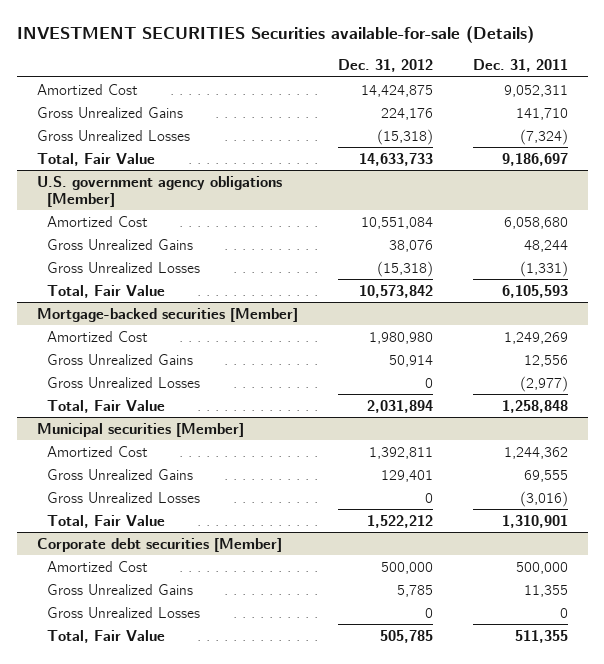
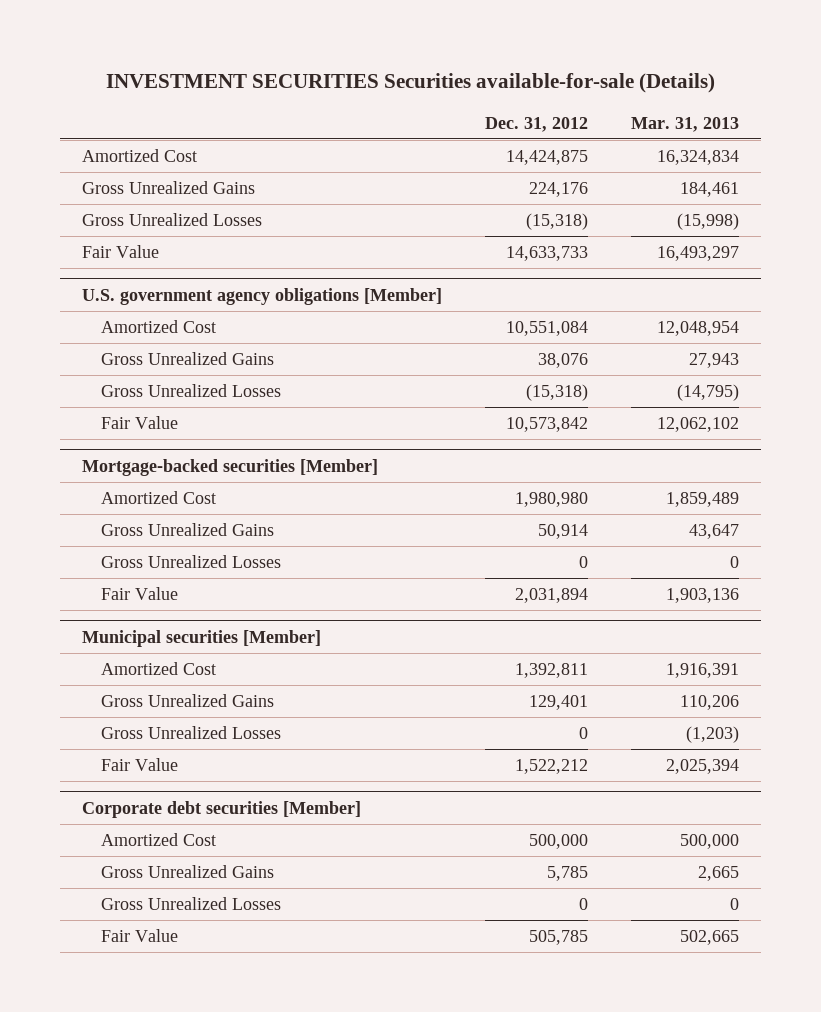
[472,59,568,73] Dec. 31, 2011 -> none
none -> [631,116,740,132] Mar. 31, 2013
[36,152,155,166] Total, Fair Value -> [81,244,159,258] Fair Value
[47,284,166,298] Total, Fair Value -> [100,415,178,429] Fair Value
[47,399,166,413] Total, Fair Value -> [100,586,178,600] Fair Value
[47,514,166,528] Total, Fair Value -> [100,757,178,771] Fair Value
[47,629,166,643] Total, Fair Value -> [100,928,178,942] Fair Value

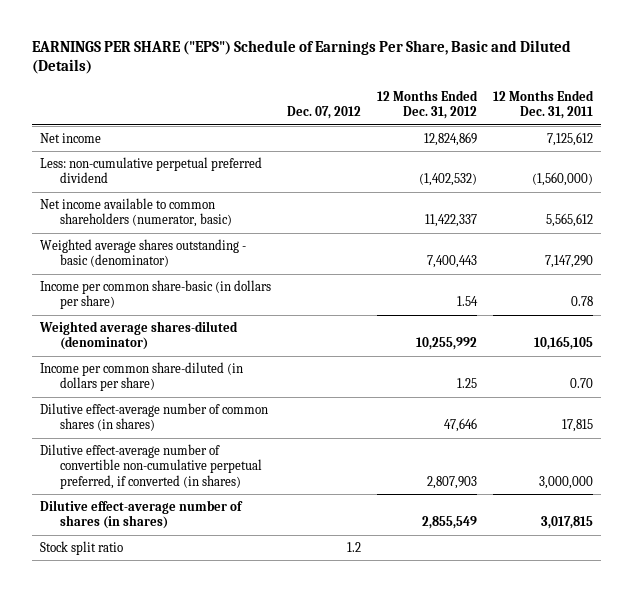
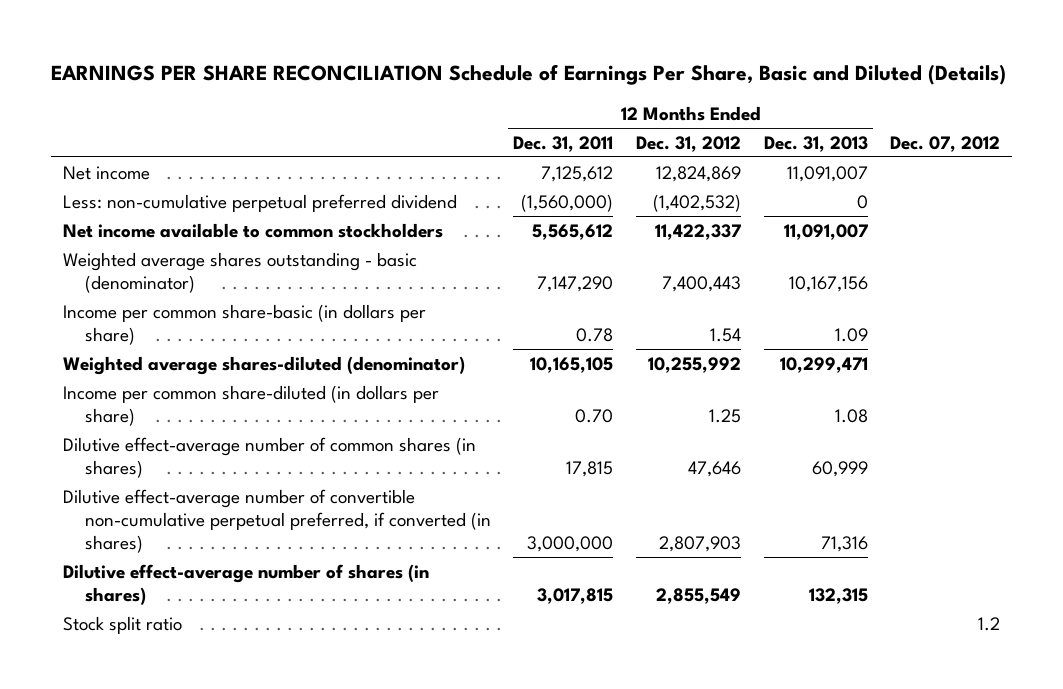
[32,39,572,75] EARNINGS PER SHARE ("EPS") Schedule of Earnings Per Share, Basic and Diluted (Details) -> [51,64,1007,86] EARNINGS PER SHARE RECONCILIATION Schedule of Earnings Per Share, Basic and Diluted (Details)
none -> [763,135,868,152] Dec. 31, 2013
[40,197,233,228] Net income available to common shareholders (numerator, basic) -> [62,222,443,238] Net income available to common stockholders

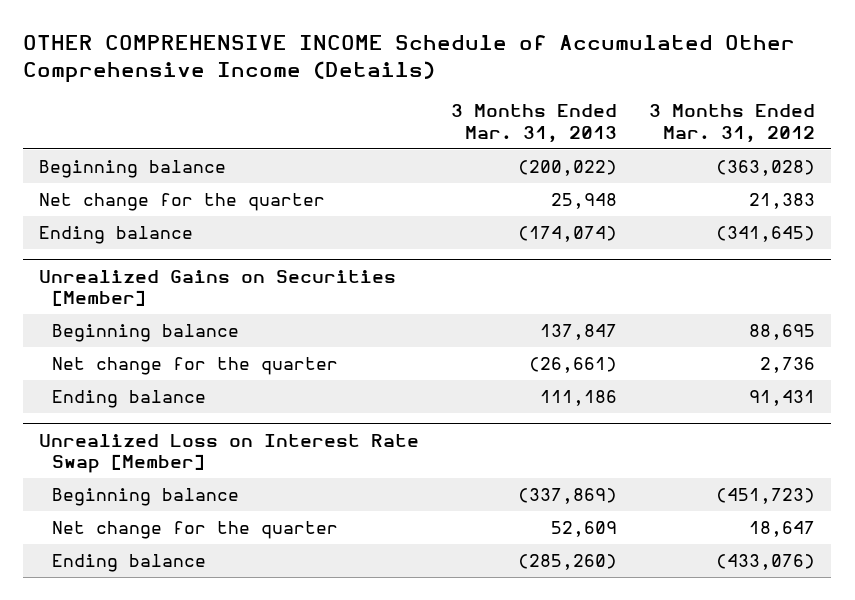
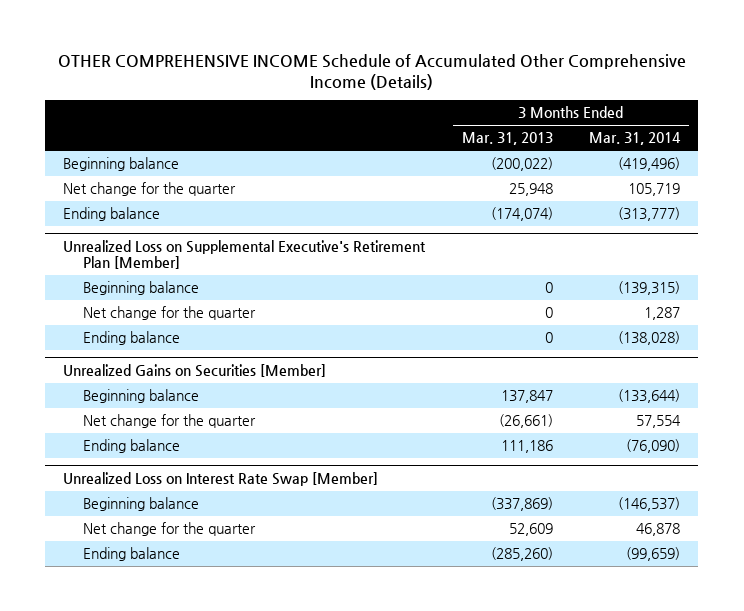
[649,104,816,143] 3 Months Ended Mar. 31, 2012 -> none
none -> [589,132,682,146] Mar. 31, 2014
none -> [63,240,427,269] Unrealized Loss on Supplemental Executive's Retirement Plan [Member]
none -> [82,281,199,296] Beginning balance
none -> [82,306,256,321] Net change for the quarter
none -> [82,331,180,346] Ending balance

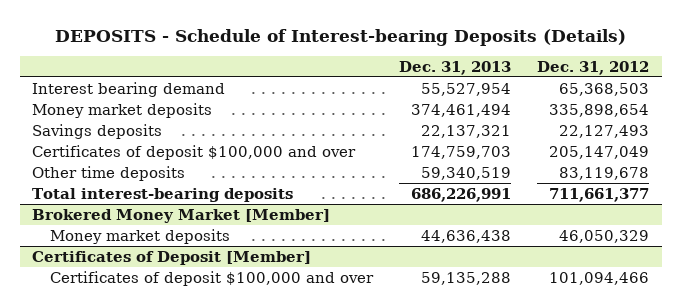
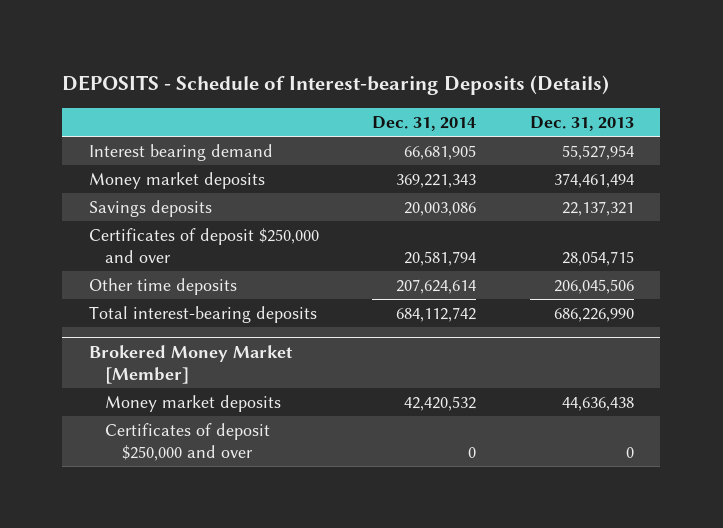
[536,60,649,75] Dec. 31, 2012 -> none
none -> [372,116,477,132] Dec. 31, 2014
[32,144,357,160] Certificates of deposit $100,000 and over -> [89,227,320,263] Certificates of deposit $250,000 and over
[410,145,511,159] 174,759,703 -> [561,250,634,266] 28,054,715
[420,166,511,180] 59,340,519 -> [553,278,634,294] 206,045,506
[410,187,511,202] 686,226,991 -> [553,307,634,322] 686,226,990
[32,250,312,265] Certificates of Deposit [Member] -> none
[50,270,375,286] Certificates of deposit $100,000 and over -> [105,422,271,461] Certificates of deposit $250,000 and over
[420,271,511,285] 59,135,288 -> [625,446,634,458] 0

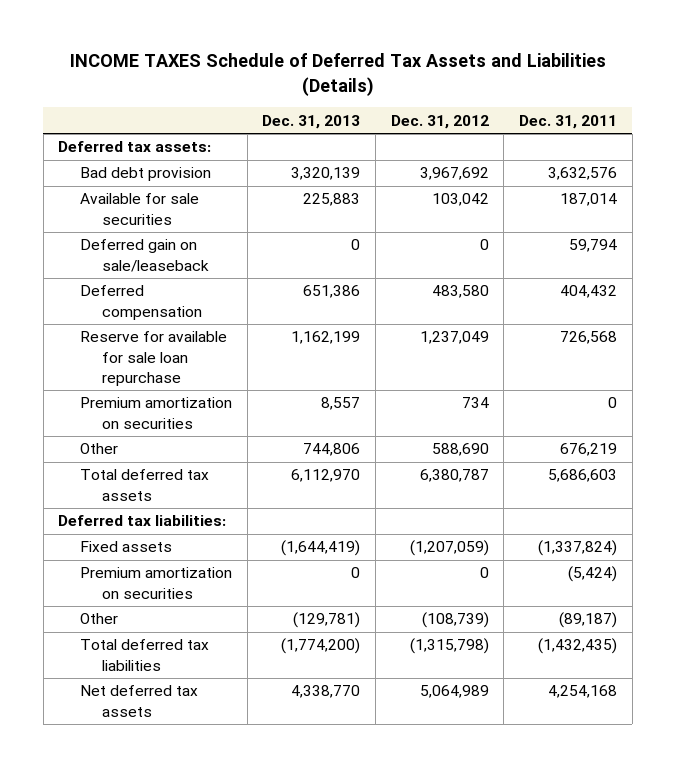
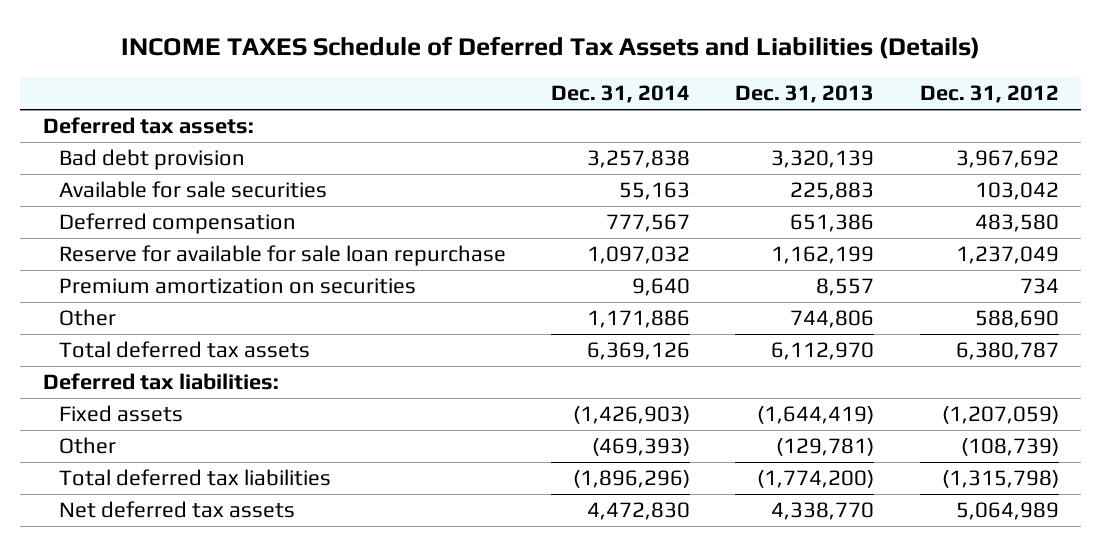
[519,114,618,129] Dec. 31, 2011 -> none
none -> [551,85,691,104] Dec. 31, 2014
[79,239,209,272] Deferred gain on sale/leaseback -> none
[79,567,232,599] Premium amortization on securities -> none

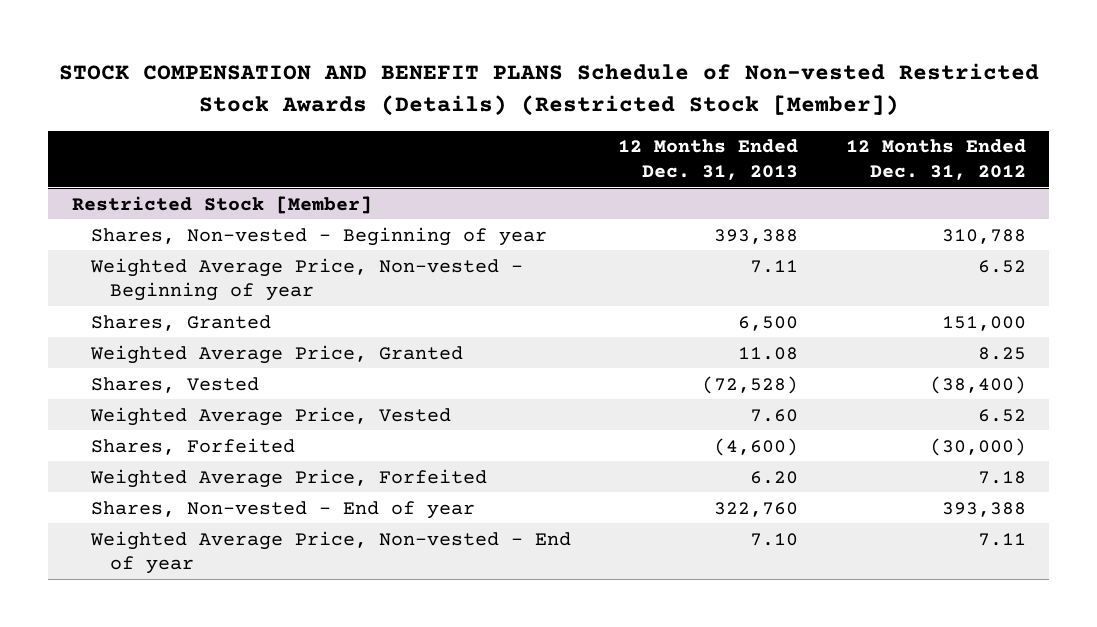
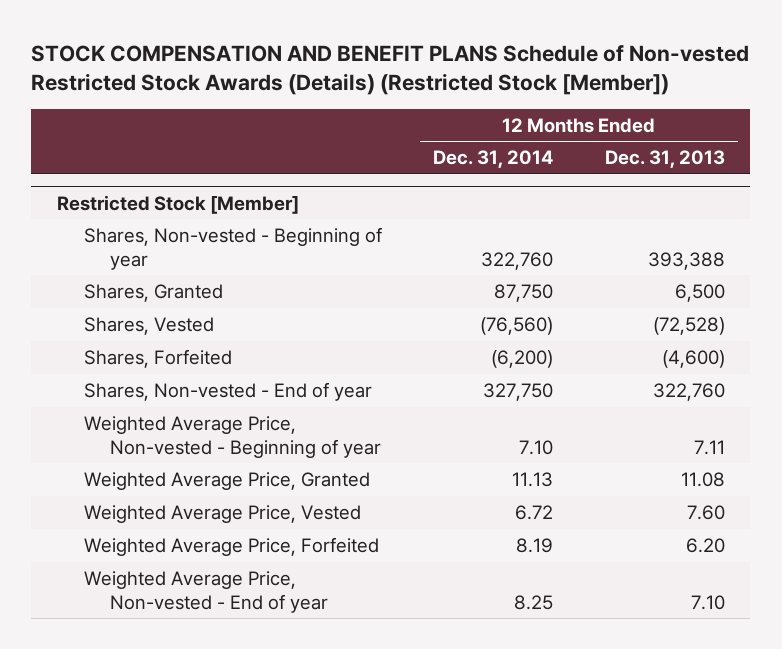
[845,139,1026,181] 12 Months Ended Dec. 31, 2012 -> none
none -> [433,150,554,169] Dec. 31, 2014
[89,257,523,302] Weighted Average Price, Non-vested - Beginning of year -> [83,415,382,458] Weighted Average Price, Non-vested - Beginning of year
[89,344,463,364] Weighted Average Price, Granted -> [83,471,370,490] Weighted Average Price, Granted
[89,406,451,426] Weighted Average Price, Vested -> [83,504,361,523] Weighted Average Price, Vested
[89,468,487,488] Weighted Average Price, Forfeited -> [83,536,379,556] Weighted Average Price, Forfeited

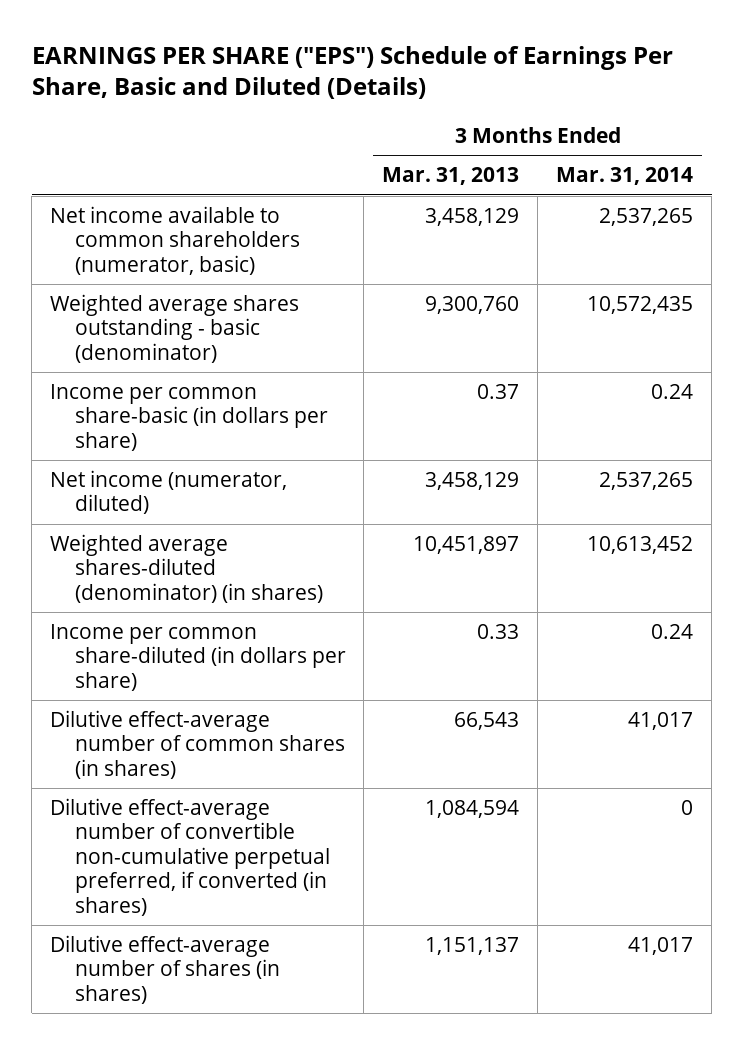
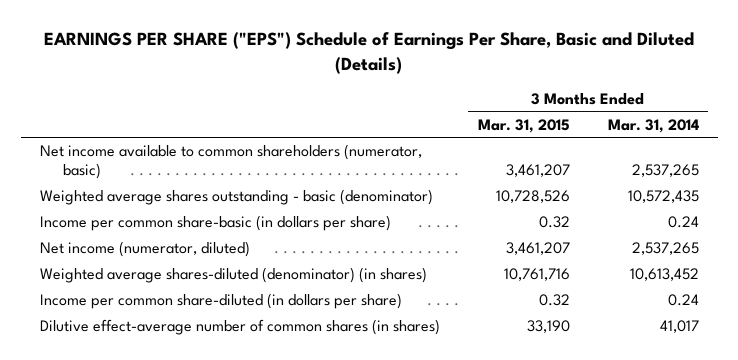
[382,167,520,186] Mar. 31, 2013 -> none
none -> [477,118,570,133] Mar. 31, 2015
[50,797,330,916] Dilutive effect-average number of convertible non-cumulative perpetual preferred, if converted (in shares) -> none
[50,934,280,1004] Dilutive effect-average number of shares (in shares) -> none

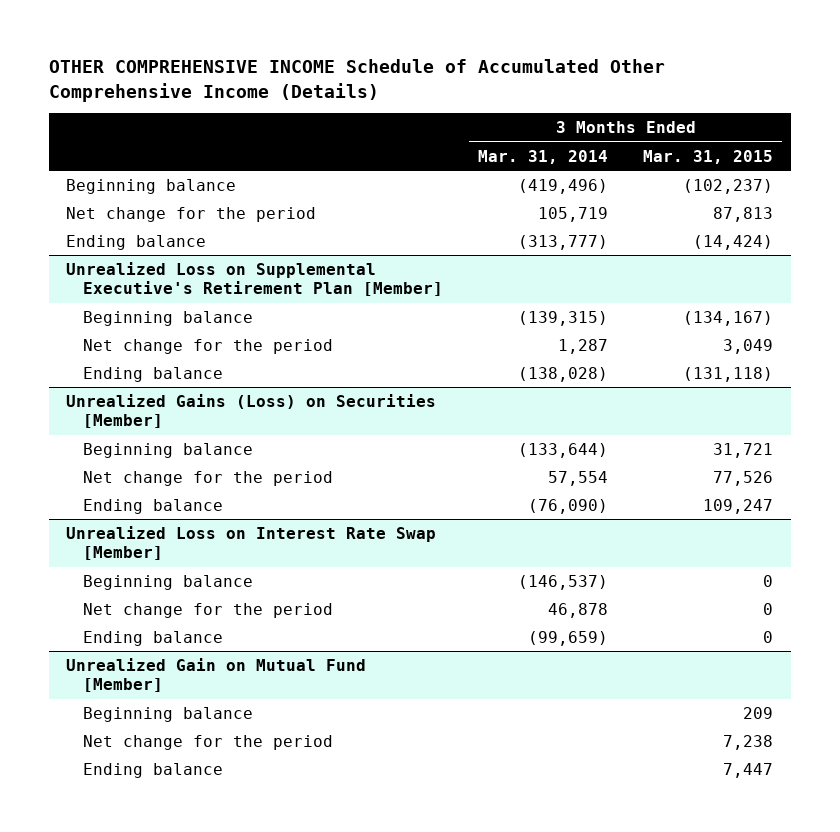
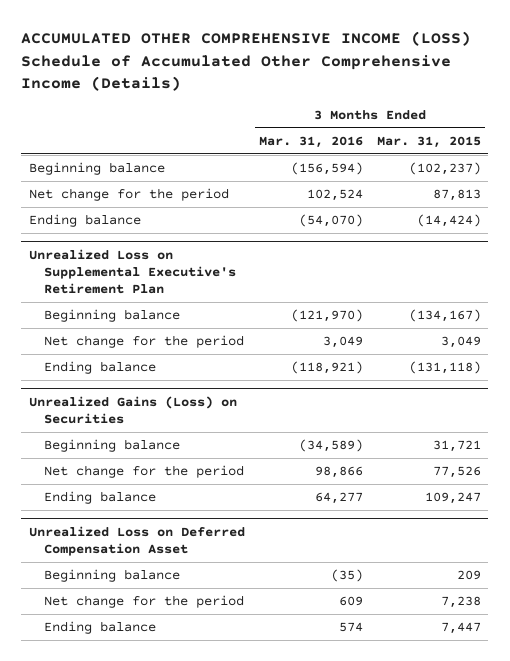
[48,59,665,102] OTHER COMPREHENSIVE INCOME Schedule of Accumulated Other Comprehensive Income (Details) -> [21,31,472,91] ACCUMULATED OTHER COMPREHENSIVE INCOME (LOSS) Schedule of Accumulated Other Comprehensive Income (Details)
[478,149,609,164] Mar. 31, 2014 -> none
none -> [258,135,363,148] Mar. 31, 2016
[66,261,443,297] Unrealized Loss on Supplemental Executive's Retirement Plan [Member] -> [28,248,236,295] Unrealized Loss on Supplemental Executive's Retirement Plan
[66,393,437,429] Unrealized Gains (Loss) on Securities [Member] -> [28,395,237,425] Unrealized Gains (Loss) on Securities
[66,525,437,561] Unrealized Loss on Interest Rate Swap [Member] -> none
[82,574,253,590] Beginning balance -> none
[82,602,333,618] Net change for the period -> none
[82,630,223,646] Ending balance -> none
[66,657,367,693] Unrealized Gain on Mutual Fund [Member] -> none
none -> [28,525,245,557] Unrealized Loss on Deferred Compensation Asset

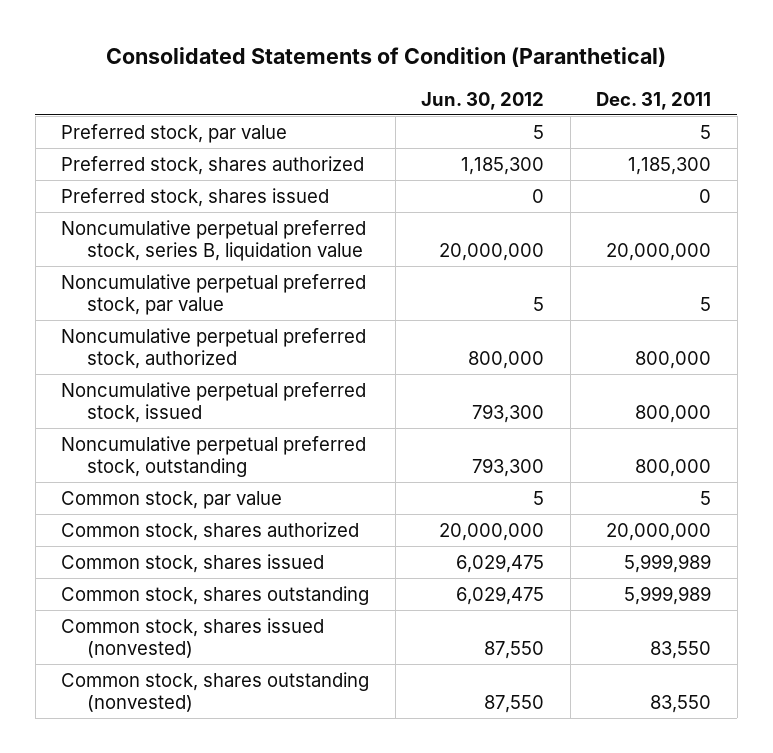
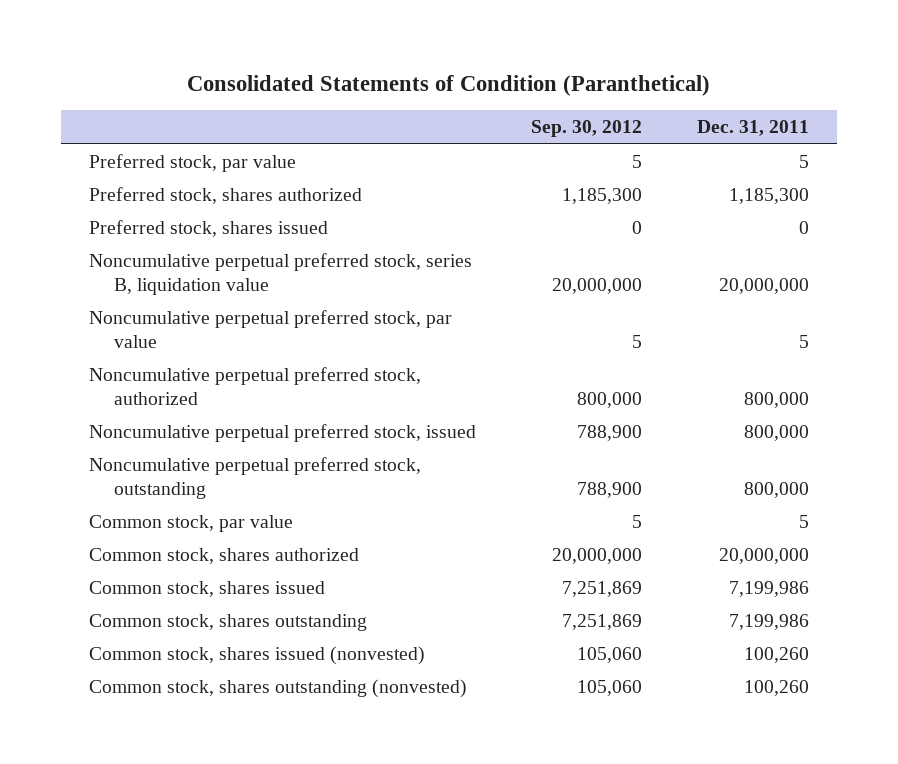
[421,91,545,110] Jun. 30, 2012 -> none
none -> [530,120,642,138] Sep. 30, 2012
[624,553,712,573] 5,999,989 -> [729,580,810,597] 7,199,986
[624,585,712,605] 5,999,989 -> [729,613,810,630] 7,199,986
[650,640,712,659] 83,550 -> [744,646,810,663] 100,260
[650,694,712,713] 83,550 -> [744,679,810,696] 100,260

